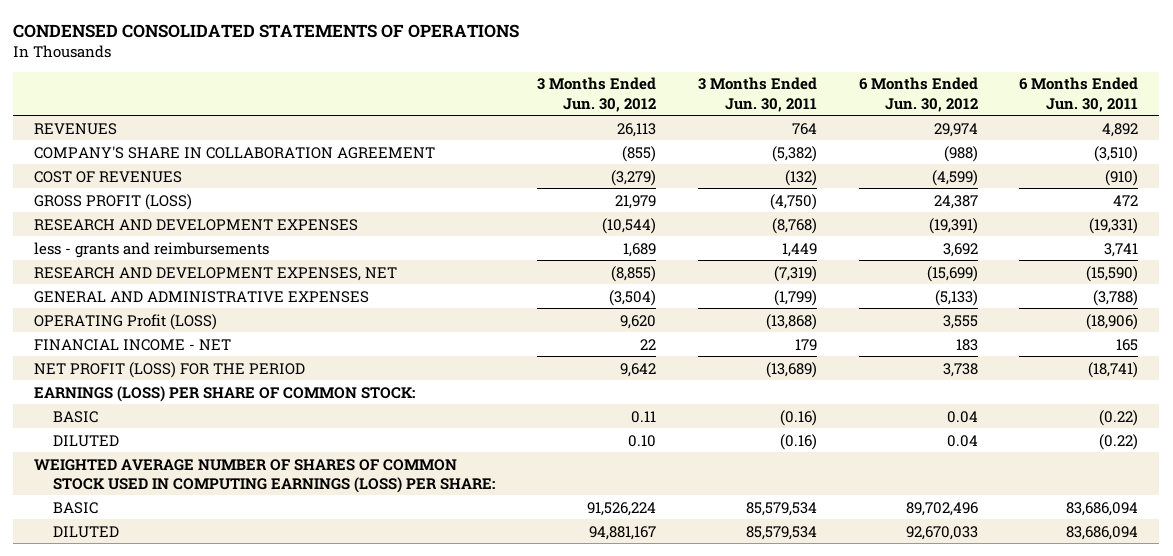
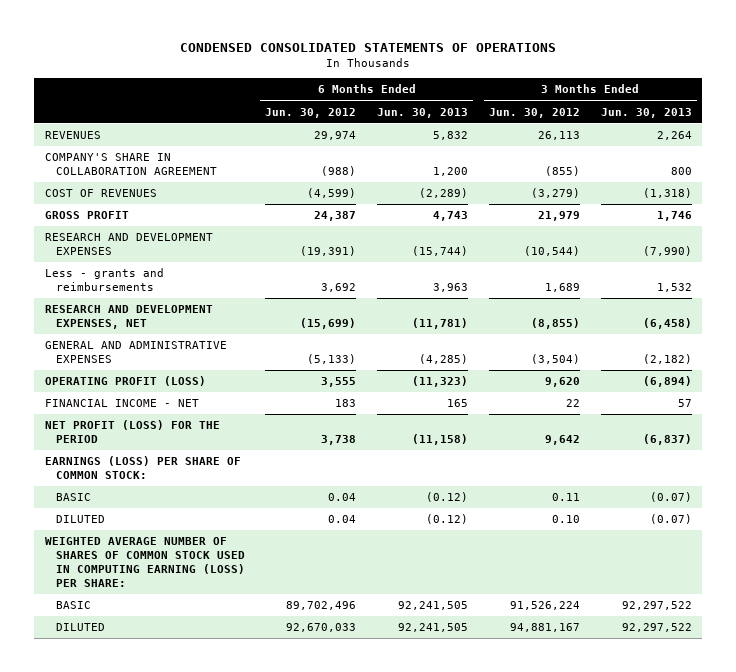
[697,77,817,112] 3 Months Ended Jun. 30, 2011 -> none
[1019,77,1139,112] 6 Months Ended Jun. 30, 2011 -> none
none -> [377,107,469,118] Jun. 30, 2013
none -> [600,107,692,118] Jun. 30, 2013
[34,193,193,210] GROSS PROFIT (LOSS) -> [44,211,129,220] GROSS PROFIT
[34,241,270,258] less - grants and reimbursements -> [44,268,164,292] Less - grants and reimbursements
[34,313,218,330] OPERATING Profit (LOSS) -> [44,376,206,387] OPERATING PROFIT (LOSS)
[34,458,495,493] WEIGHTED AVERAGE NUMBER OF SHARES OF COMMON STOCK USED IN COMPUTING EARNINGS (LOSS) PER SHARE: -> [44,537,245,588] WEIGHTED AVERAGE NUMBER OF SHARES OF COMMON STOCK USED IN COMPUTING EARNING (LOSS) PER SHARE:

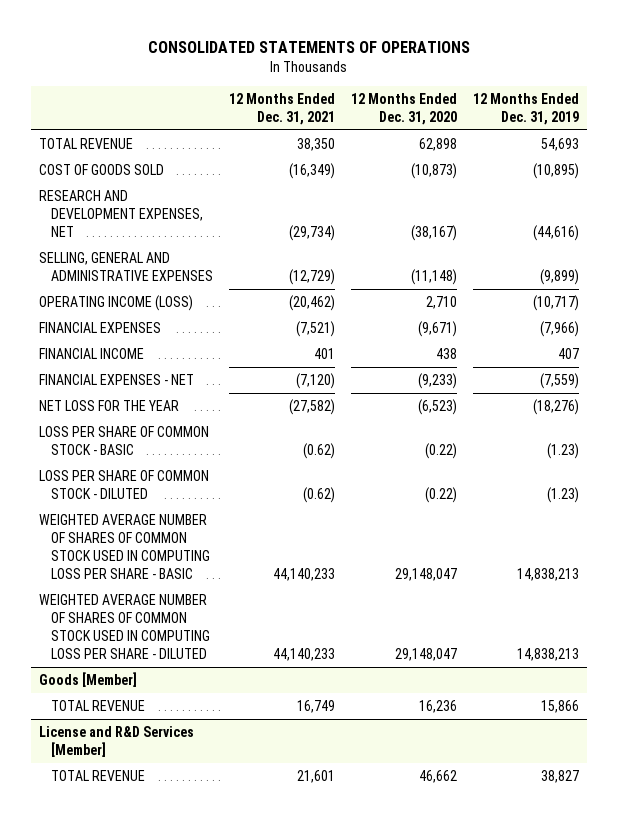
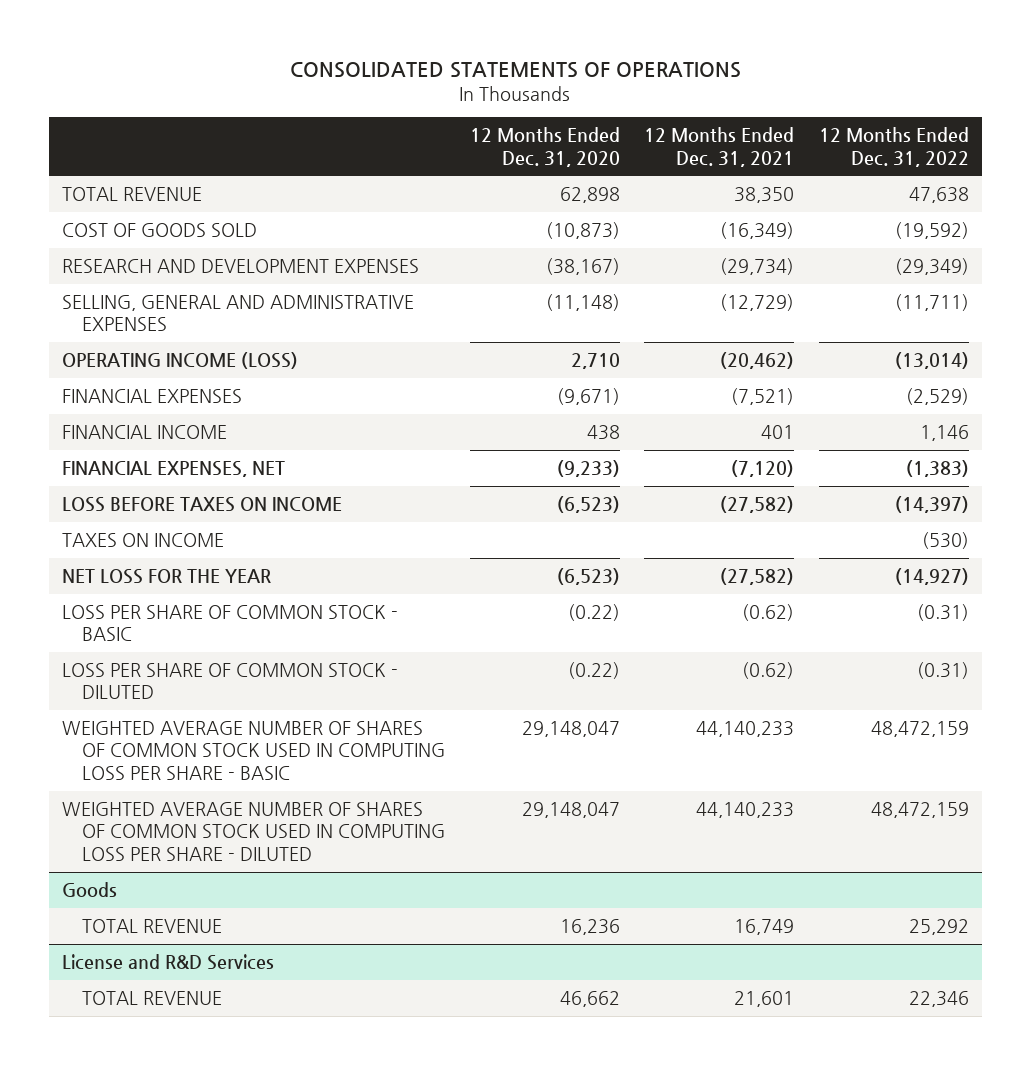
[472,93,579,126] 12 Months Ended Dec. 31, 2019 -> none
none -> [819,127,970,167] 12 Months Ended Dec. 31, 2022
[39,189,203,237] RESEARCH AND DEVELOPMENT EXPENSES, NET -> [61,259,419,274] RESEARCH AND DEVELOPMENT EXPENSES
[39,373,195,385] FINANCIAL EXPENSES - NET -> [61,461,285,478] FINANCIAL EXPENSES, NET
none -> [61,497,342,513] LOSS BEFORE TAXES ON INCOME
none -> [61,533,224,548] TAXES ON INCOME
[39,671,138,687] Goods [Member] -> [61,882,117,898] Goods
[39,725,195,757] License and R&D Services [Member] -> [61,954,274,971] License and R&D Services

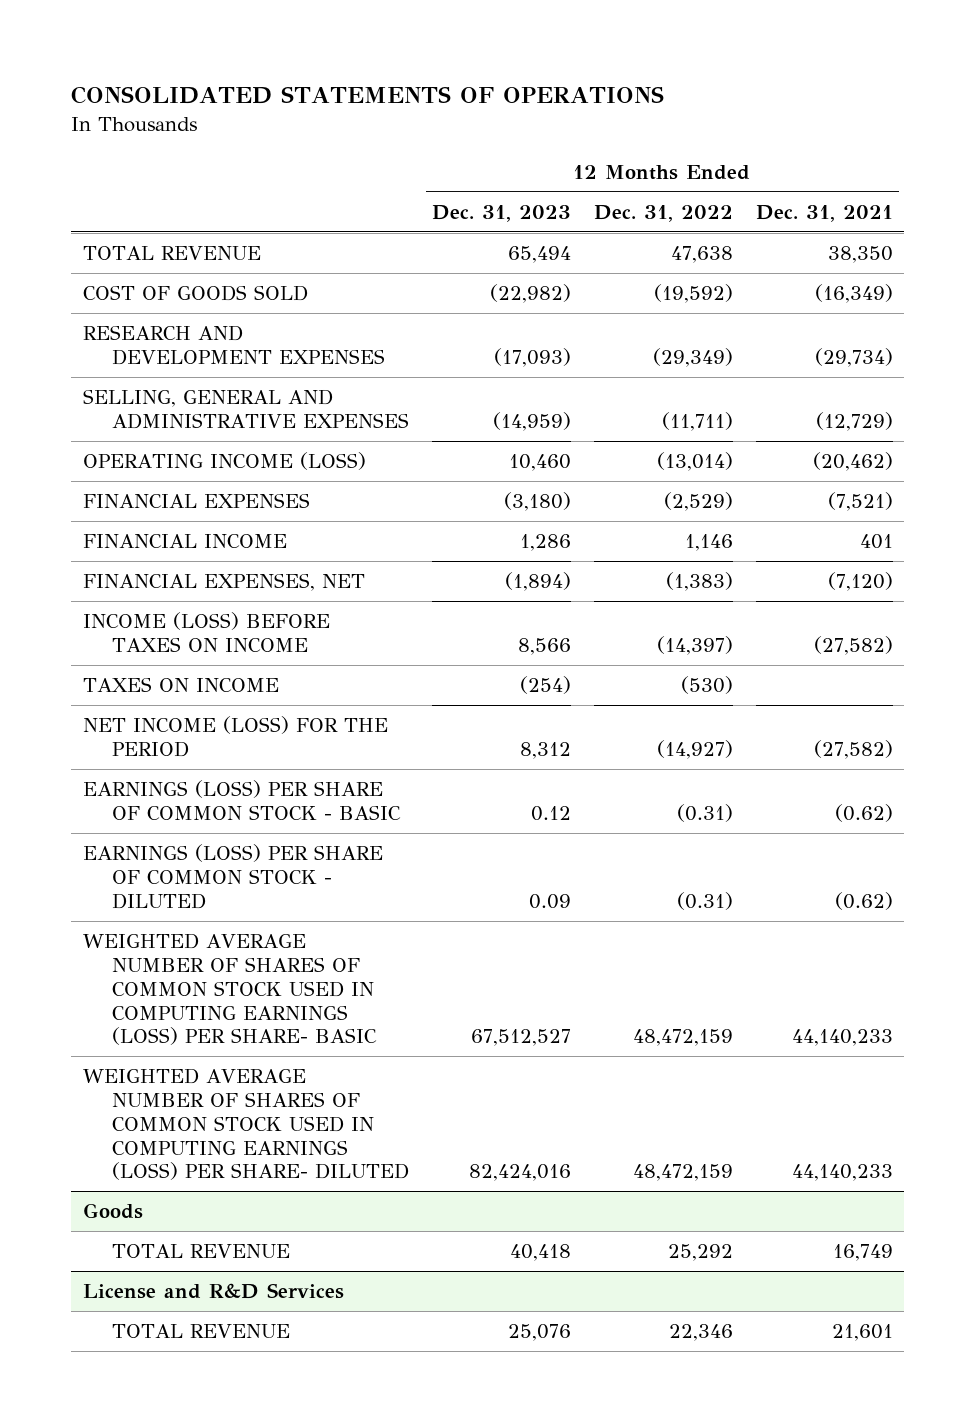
[469,127,620,167] 12 Months Ended Dec. 31, 2020 -> none
none -> [431,204,571,222] Dec. 31, 2023
[61,497,342,513] LOSS BEFORE TAXES ON INCOME -> [82,612,330,652] INCOME (LOSS) BEFORE TAXES ON INCOME
[61,569,271,585] NET LOSS FOR THE YEAR -> [82,716,388,757] NET INCOME (LOSS) FOR THE PERIOD
[61,605,398,642] LOSS PER SHARE OF COMMON STOCK - BASIC -> [82,780,401,820] EARNINGS (LOSS) PER SHARE OF COMMON STOCK - BASIC
[61,663,398,700] LOSS PER SHARE OF COMMON STOCK - DILUTED -> [82,844,383,909] EARNINGS (LOSS) PER SHARE OF COMMON STOCK - DILUTED
[61,721,445,780] WEIGHTED AVERAGE NUMBER OF SHARES OF COMMON STOCK USED IN COMPUTING LOSS PER SHARE - BASIC -> [82,933,377,1046] WEIGHTED AVERAGE NUMBER OF SHARES OF COMMON STOCK USED IN COMPUTING EARNINGS (LOSS) PER SHARE- BASIC
[61,802,445,861] WEIGHTED AVERAGE NUMBER OF SHARES OF COMMON STOCK USED IN COMPUTING LOSS PER SHARE - DILUTED -> [82,1068,409,1181] WEIGHTED AVERAGE NUMBER OF SHARES OF COMMON STOCK USED IN COMPUTING EARNINGS (LOSS) PER SHARE- DILUTED

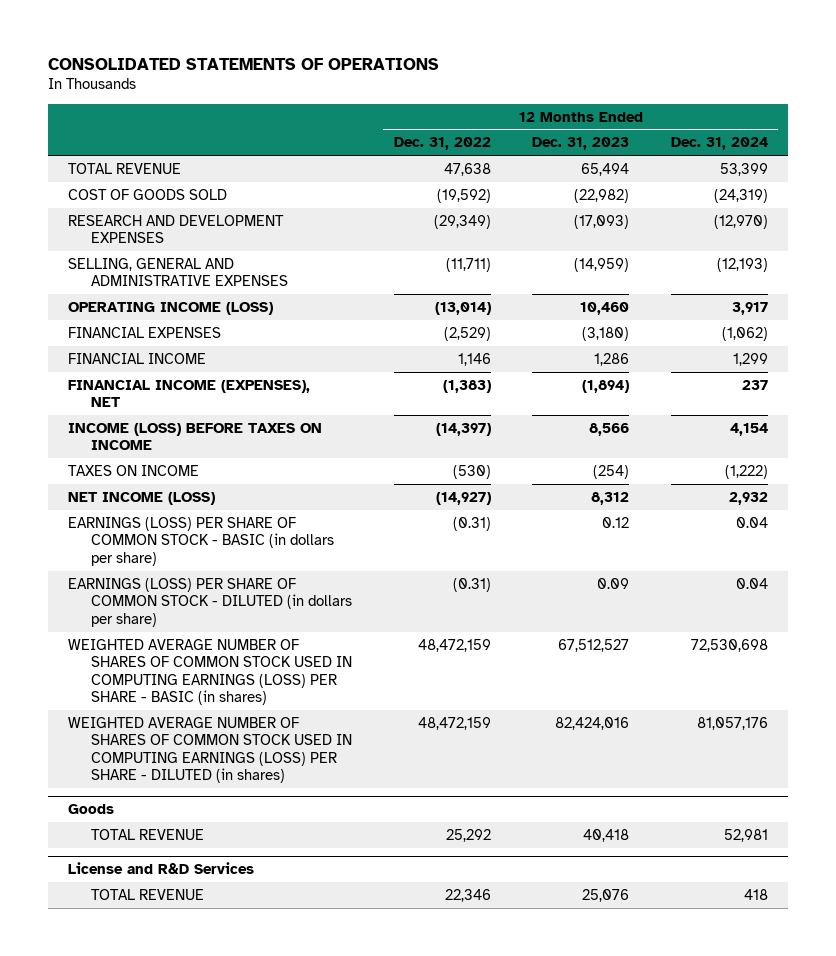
[755,204,893,222] Dec. 31, 2021 -> none
none -> [670,137,768,151] Dec. 31, 2024
[82,573,365,592] FINANCIAL EXPENSES, NET -> [68,379,311,408] FINANCIAL INCOME (EXPENSES), NET
[82,716,388,757] NET INCOME (LOSS) FOR THE PERIOD -> [68,491,216,505] NET INCOME (LOSS)
[82,780,401,820] EARNINGS (LOSS) PER SHARE OF COMMON STOCK - BASIC -> [68,516,335,566] EARNINGS (LOSS) PER SHARE OF COMMON STOCK - BASIC (in dollars per share)
[82,844,383,909] EARNINGS (LOSS) PER SHARE OF COMMON STOCK - DILUTED -> [68,577,353,627] EARNINGS (LOSS) PER SHARE OF COMMON STOCK - DILUTED (in dollars per share)
[82,933,377,1046] WEIGHTED AVERAGE NUMBER OF SHARES OF COMMON STOCK USED IN COMPUTING EARNINGS (LOSS) PER SHARE- BASIC -> [68,638,353,706] WEIGHTED AVERAGE NUMBER OF SHARES OF COMMON STOCK USED IN COMPUTING EARNINGS (LOSS) PER SHARE - BASIC (in shares)
[82,1068,409,1181] WEIGHTED AVERAGE NUMBER OF SHARES OF COMMON STOCK USED IN COMPUTING EARNINGS (LOSS) PER SHARE- DILUTED -> [68,716,353,784] WEIGHTED AVERAGE NUMBER OF SHARES OF COMMON STOCK USED IN COMPUTING EARNINGS (LOSS) PER SHARE - DILUTED (in shares)

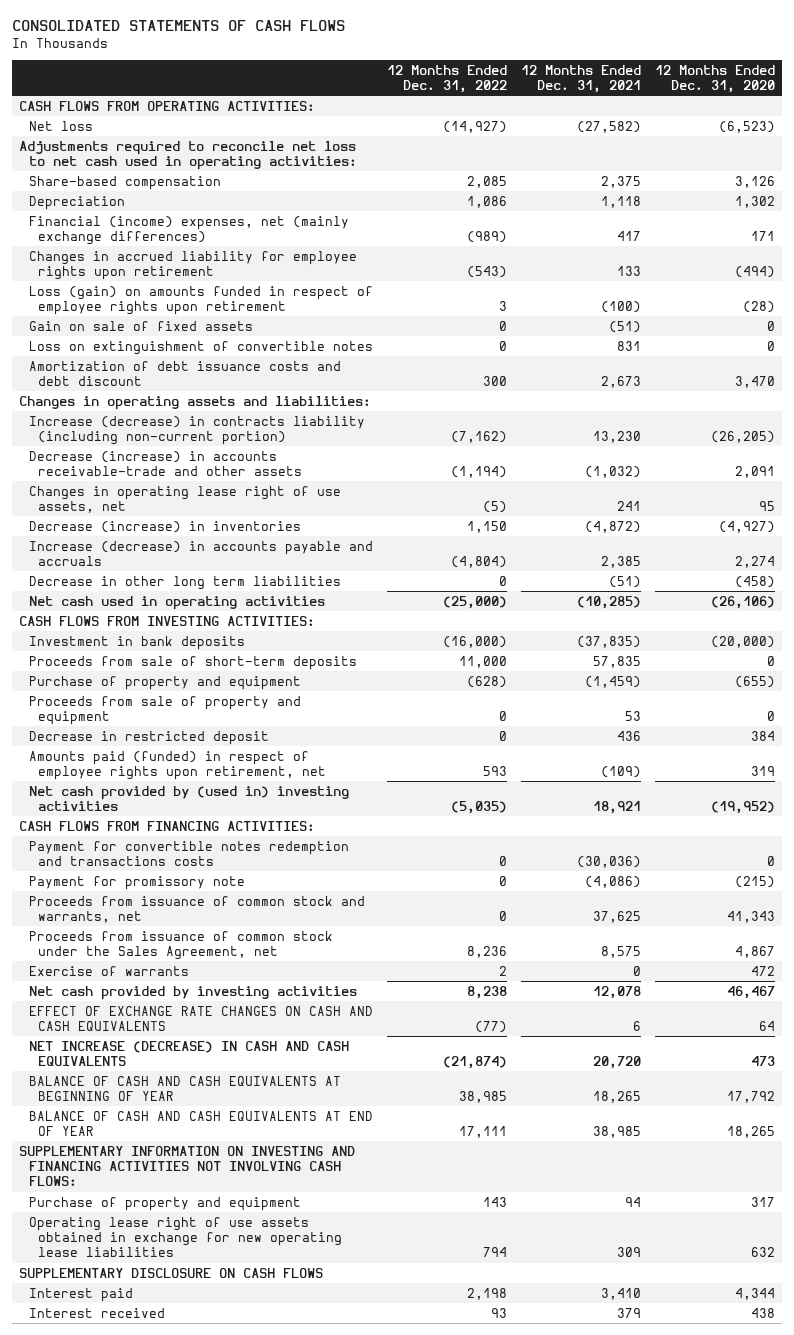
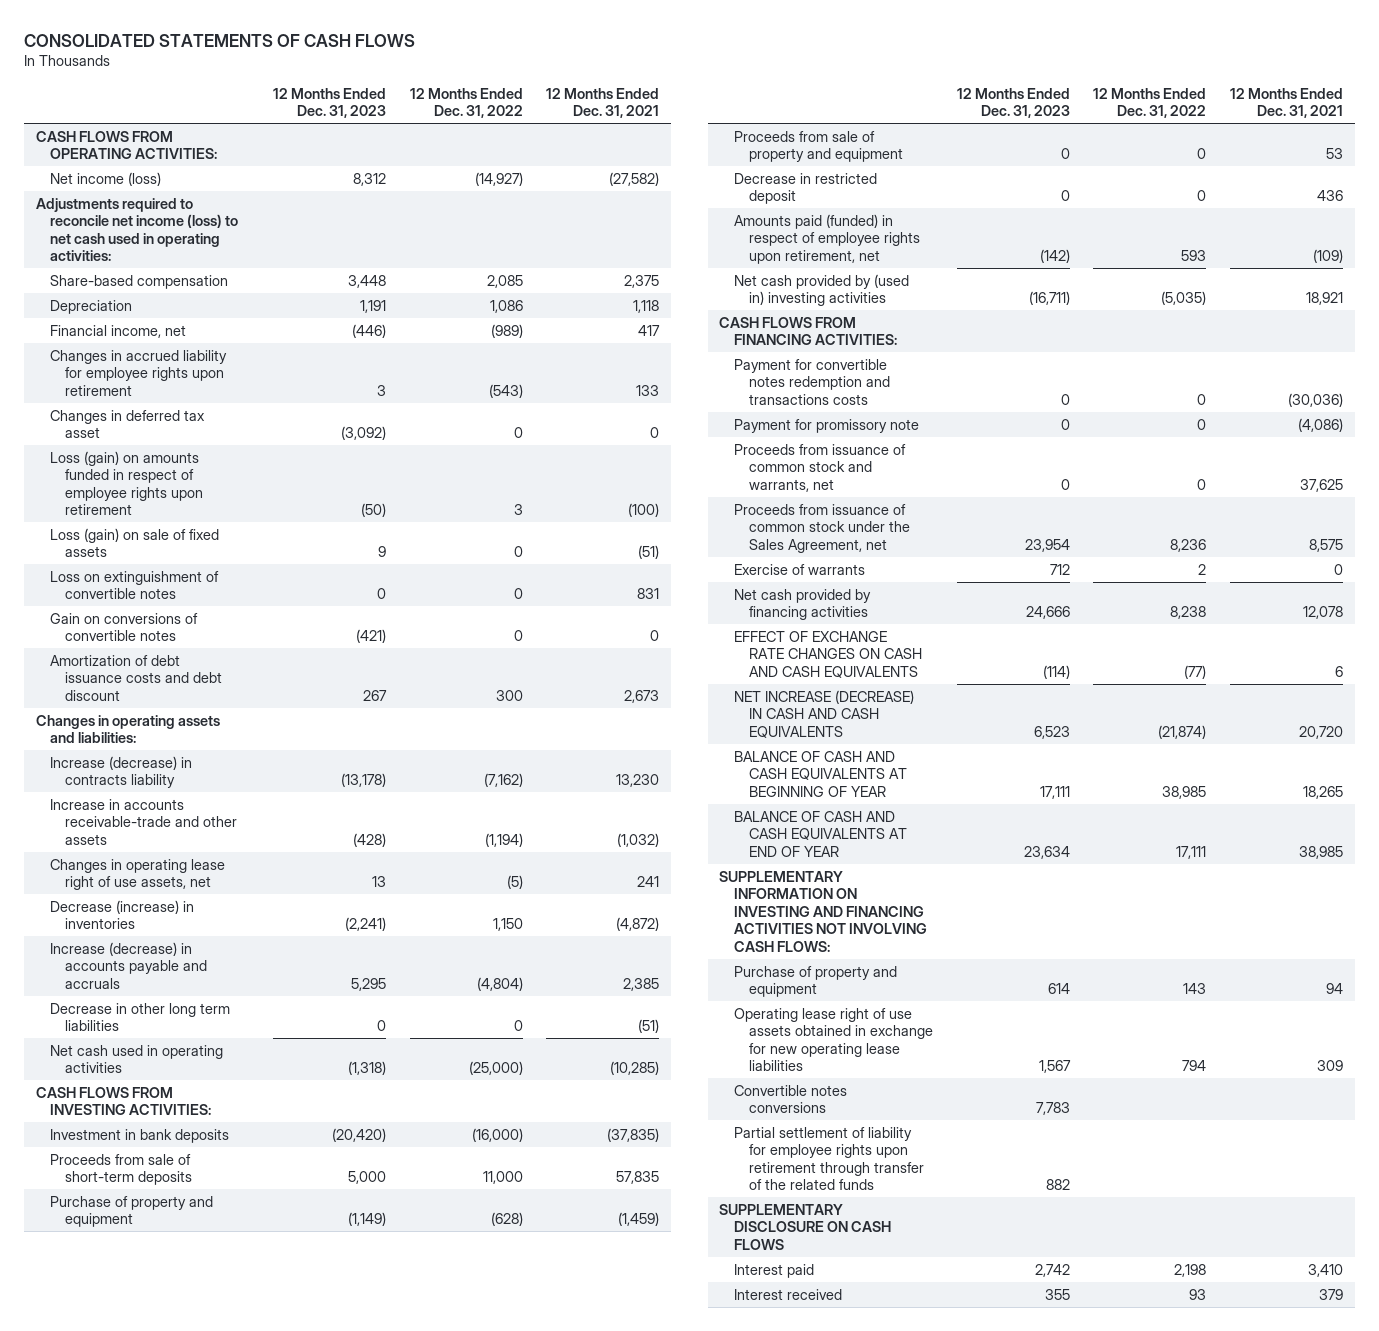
[654,64,775,94] 12 Months Ended Dec. 31, 2020 -> none
none -> [272,87,386,119] 12 Months Ended Dec. 31, 2023
[28,120,93,131] Net loss -> [50,171,162,186] Net income (loss)
[18,140,357,170] Adjustments required to reconcile net loss to net cash used in operating activities: -> [35,197,239,262] Adjustments required to reconcile net income (loss) to net cash used in operating activities:
[28,215,349,245] Financial (income) expenses, net (mainly exchange differences) -> [50,324,187,338] Financial income, net
none -> [50,409,206,439] Changes in deferred tax asset
[28,320,253,331] Gain on sale of fixed assets -> [50,527,220,558] Loss (gain) on sale of fixed assets
none -> [50,612,199,642] Gain on conversions of convertible notes
[28,415,365,445] Increase (decrease) in contracts liability (including non-current portion) -> [50,755,193,789] Increase (decrease) in contracts liability
[28,450,303,476] Decrease (increase) in accounts receivable-trade and other assets -> [50,798,238,845] Increase in accounts receivable-trade and other assets
[28,985,357,1000] Net cash provided by investing activities -> [734,588,872,621] Net cash provided by financing activities
none -> [734,1084,848,1114] Convertible notes conversions
none -> [734,1126,925,1191] Partial settlement of liability for employee rights upon retirement through transfer of the related funds

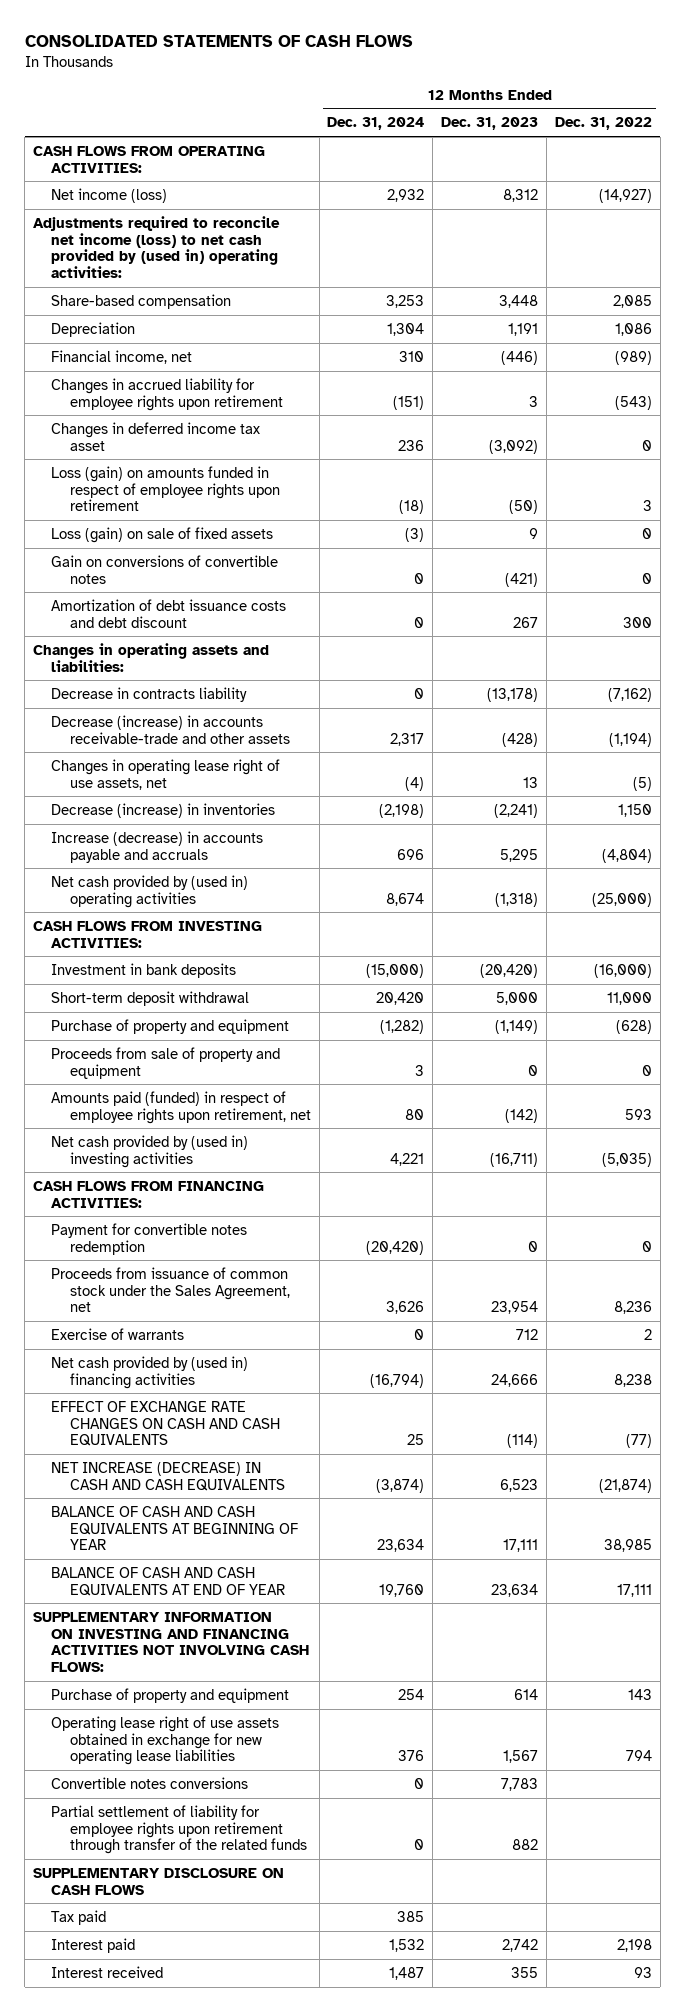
[546,87,660,119] 12 Months Ended Dec. 31, 2021 -> none
none -> [327,117,425,131] Dec. 31, 2024
[35,197,239,262] Adjustments required to reconcile net income (loss) to net cash used in operating activities: -> [33,215,281,279] Adjustments required to reconcile net income (loss) to net cash provided by (used in) operating activities:
[50,409,206,439] Changes in deferred tax asset -> [51,421,261,451] Changes in deferred income tax asset
[50,570,220,600] Loss on extinguishment of convertible notes -> none
[50,755,193,789] Increase (decrease) in contracts liability -> [51,686,248,702] Decrease in contracts liability
[50,798,238,845] Increase in accounts receivable-trade and other assets -> [51,714,290,744] Decrease (increase) in accounts receivable-trade and other assets
[50,1002,231,1032] Decrease in other long term liabilities -> none
[50,1044,224,1074] Net cash used in operating activities -> [51,874,249,908] Net cash provided by (used in) operating activities
[50,1153,193,1186] Proceeds from sale of short-term deposits -> [51,990,250,1006] Short-term deposit withdrawal
[734,172,878,205] Decrease in restricted deposit -> none
[734,418,920,433] Payment for promissory note -> none
[734,443,907,492] Proceeds from issuance of common stock and warrants, net -> none
[734,358,891,405] Payment for convertible notes redemption and transactions costs -> [51,1222,248,1255] Payment for convertible notes redemption
[734,588,872,621] Net cash provided by financing activities -> [51,1355,249,1389] Net cash provided by (used in) financing activities
none -> [51,1909,107,1925] Tax paid

